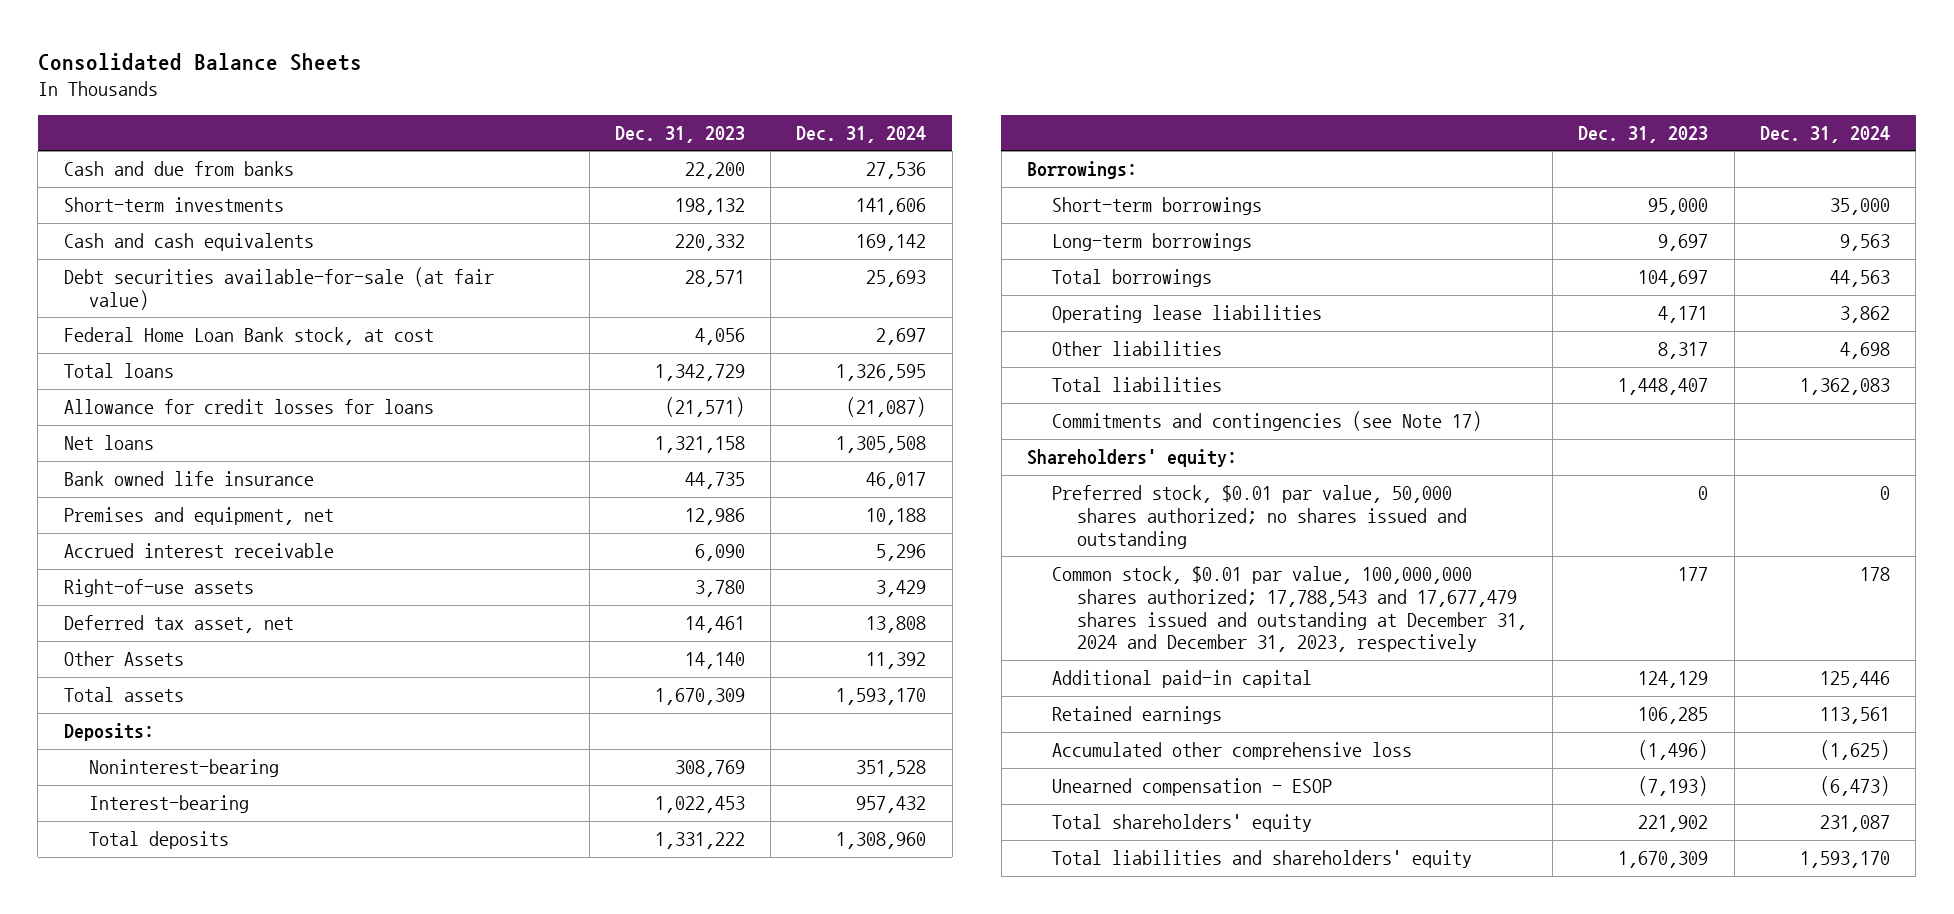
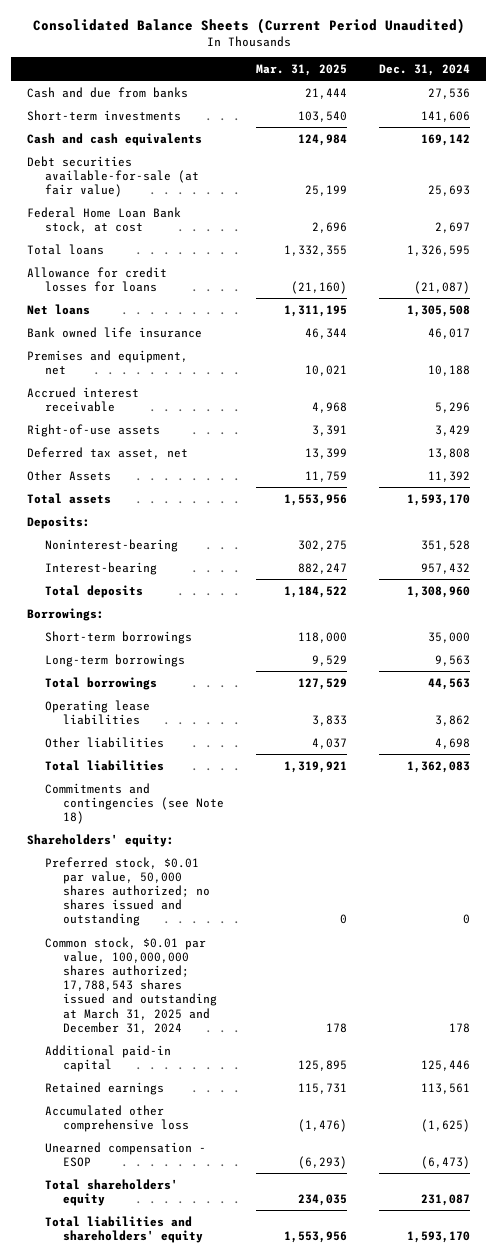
[37,52,362,71] Consolidated Balance Sheets -> [32,17,465,34] Consolidated Balance Sheets (Current Period Unaudited)
[614,125,745,143] Dec. 31, 2023 -> none
none -> [256,64,348,77] Mar. 31, 2025
[1052,411,1483,432] Commitments and contingencies (see Note 17) -> [45,782,224,825] Commitments and contingencies (see Note 18)
[1052,566,1527,653] Common stock, $0.01 par value, 100,000,000 shares authorized; 17,788,543 and 17,677,479 shares issued and outstanding at December 31, 2024 and December 31, 2023, respectively -> [45,936,217,1034] Common stock, $0.01 par value, 100,000,000 shares authorized; 17,788,543 shares issued and outstanding at March 31, 2025 and December 31, 2024

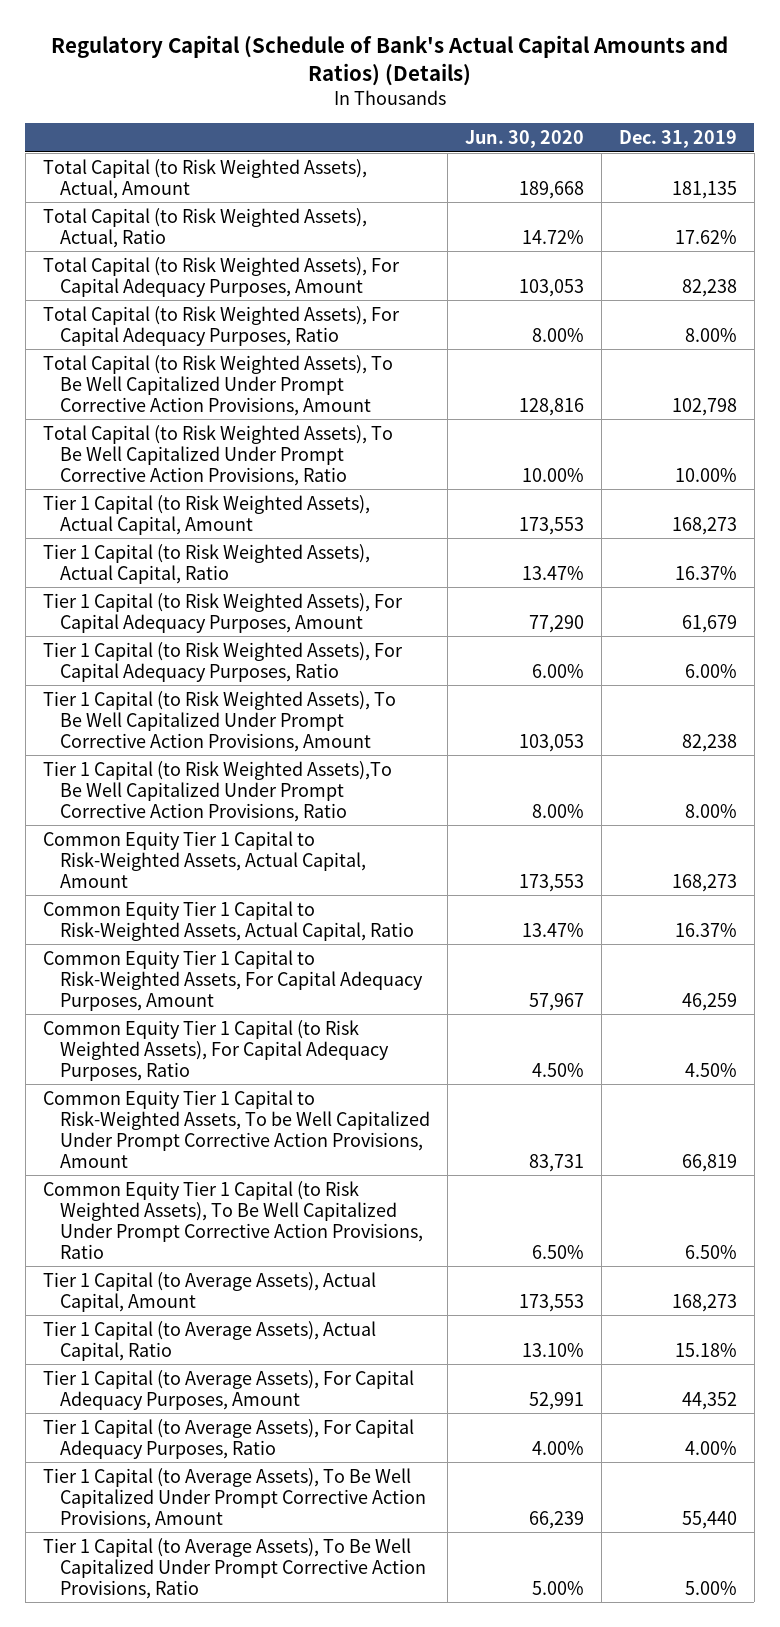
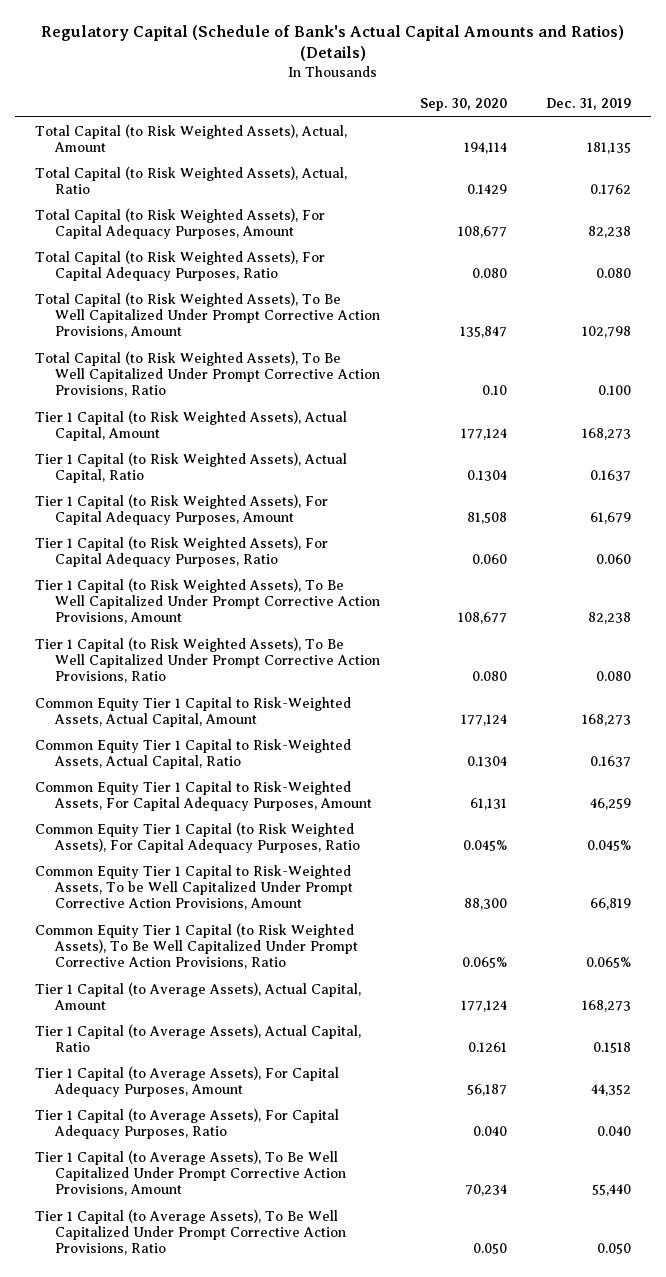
[464,130,584,149] Jun. 30, 2020 -> none
none -> [419,98,507,112] Sep. 30, 2020
[674,229,737,244] 17.62% -> [590,184,632,196] 0.1762
[684,327,737,342] 8.00% -> [596,268,632,279] 0.080
[674,467,737,482] 10.00% -> [598,385,632,396] 0.100
[674,565,737,580] 16.37% -> [590,470,632,482] 0.1637
[684,663,737,678] 6.00% -> [596,554,632,565] 0.060
[42,760,392,822] Tier 1 Capital (to Risk Weighted Assets),To Be Well Capitalized Under Prompt Corrective Action Provisions, Ratio -> [35,636,380,684] Tier 1 Capital (to Risk Weighted Assets), To Be Well Capitalized Under Prompt Corrective Action Provisions, Ratio
[684,803,737,818] 8.00% -> [596,671,632,682] 0.080
[674,922,737,937] 16.37% -> [590,756,632,768] 0.1637
[684,1062,737,1077] 4.50% -> [587,840,632,852] 0.045%
[684,1244,737,1259] 6.50% -> [586,957,632,969] 0.065%
[674,1342,737,1357] 15.18% -> [593,1042,632,1054] 0.1518
[684,1440,737,1455] 4.00% -> [597,1126,632,1137] 0.040
[684,1580,737,1595] 5.00% -> [597,1243,632,1255] 0.050

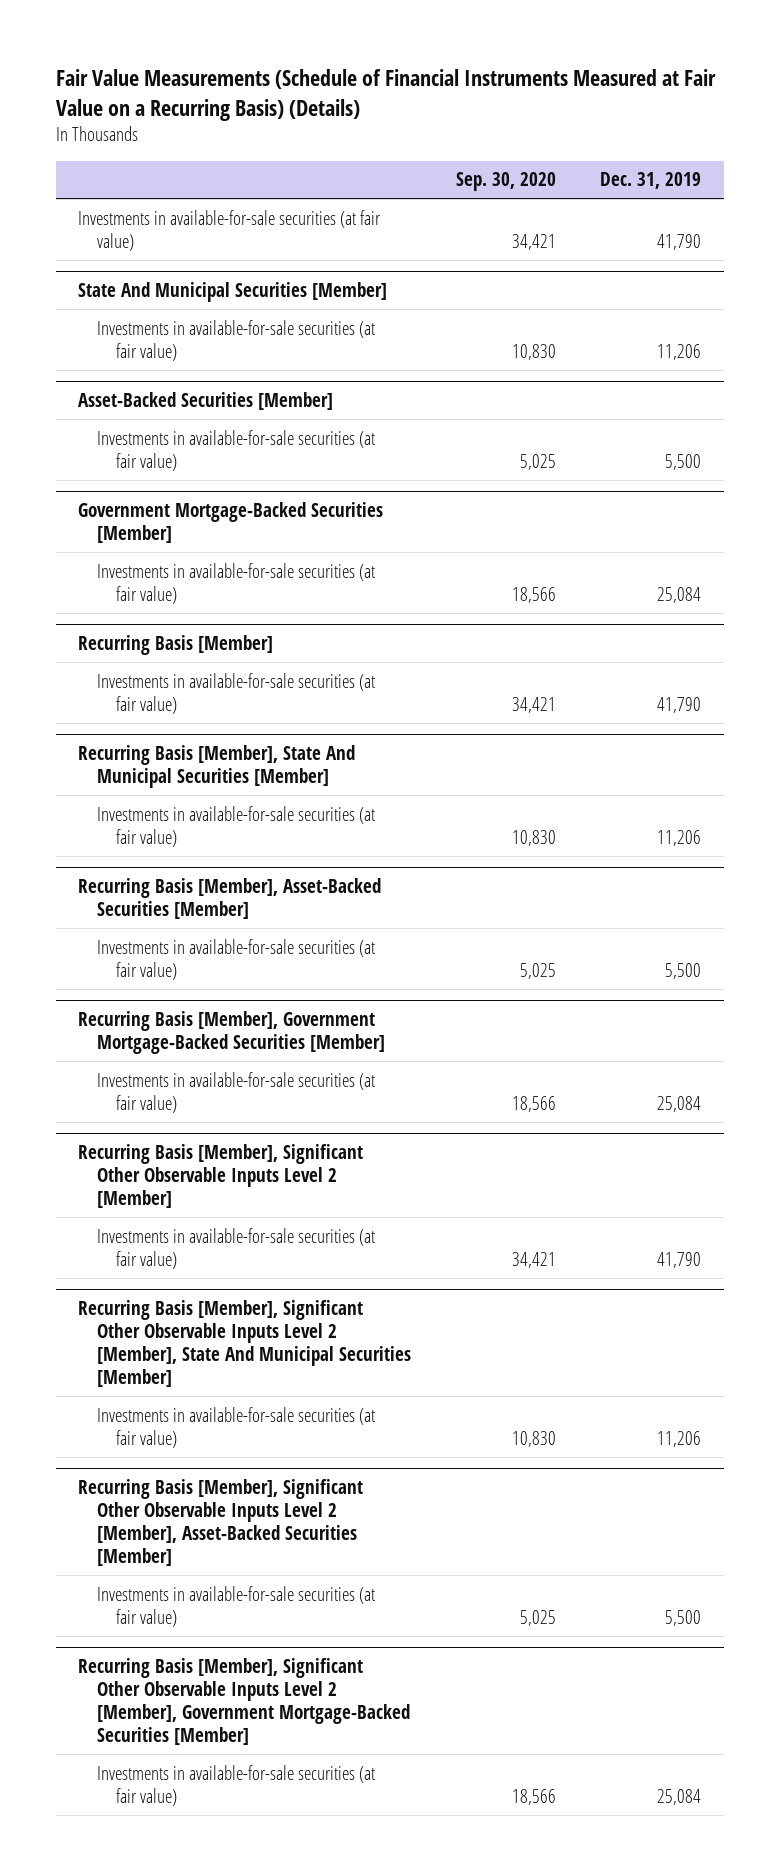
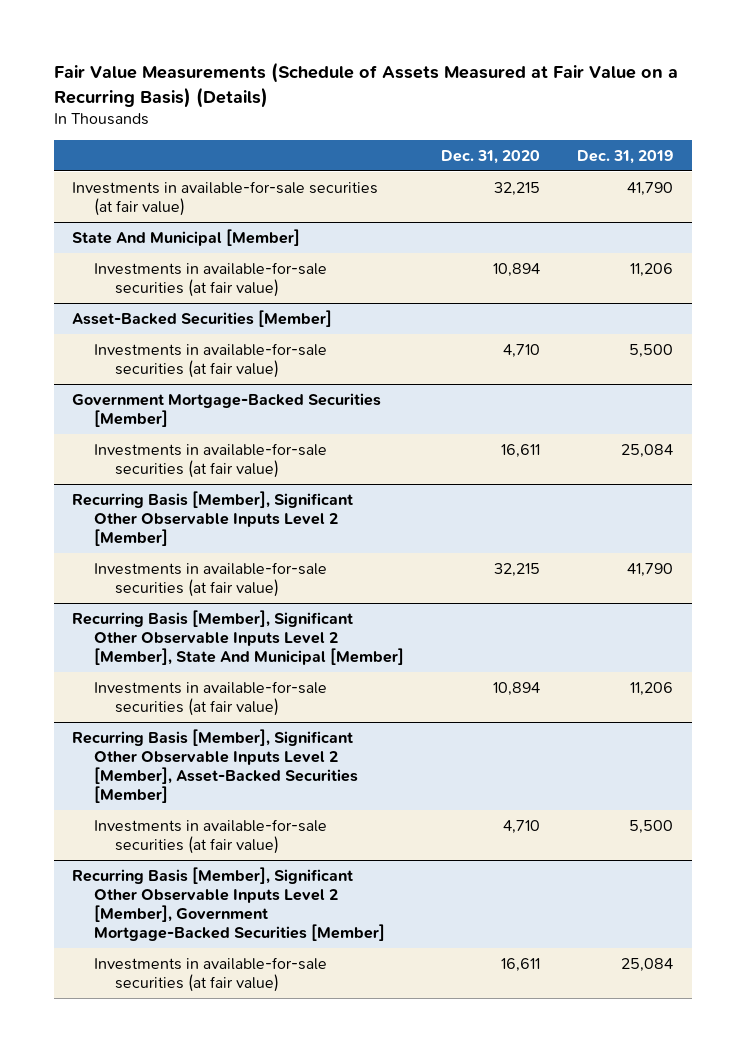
[56,68,717,121] Fair Value Measurements (Schedule of Financial Instruments Measured at Fair Value on a Recurring Basis) (Details) -> [53,62,678,108] Fair Value Measurements (Schedule of Assets Measured at Fair Value on a Recurring Basis) (Details)
[455,172,556,192] Sep. 30, 2020 -> none
none -> [441,149,541,164] Dec. 31, 2020
[78,282,388,303] State And Municipal Securities [Member] -> [72,228,301,246] State And Municipal [Member]
[78,635,274,656] Recurring Basis [Member] -> none
[97,672,376,714] Investments in available-for-sale securities (at fair value) -> none
[78,745,356,789] Recurring Basis [Member], State And Municipal Securities [Member] -> none
[97,805,376,847] Investments in available-for-sale securities (at fair value) -> none
[78,878,382,920] Recurring Basis [Member], Asset-Backed Securities [Member] -> none
[97,938,376,980] Investments in available-for-sale securities (at fair value) -> none
[78,1011,386,1055] Recurring Basis [Member], Government Mortgage-Backed Securities [Member] -> none
[97,1071,376,1113] Investments in available-for-sale securities (at fair value) -> none
[78,1300,412,1388] Recurring Basis [Member], Significant Other Observable Inputs Level 2 [Member], State And Municipal Securities [Member] -> [72,609,404,665] Recurring Basis [Member], Significant Other Observable Inputs Level 2 [Member], State And Municipal [Member]

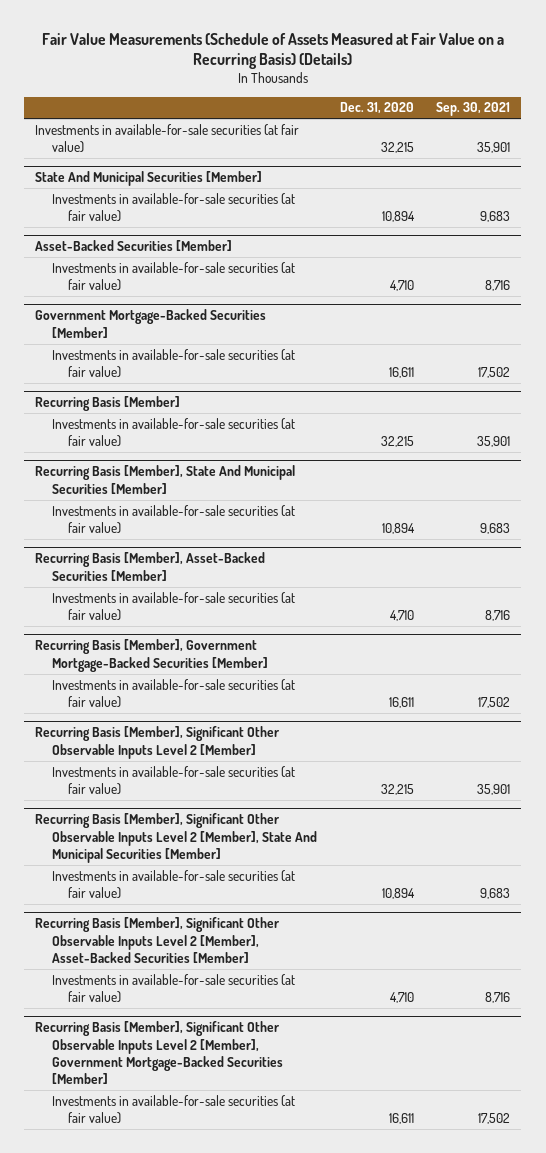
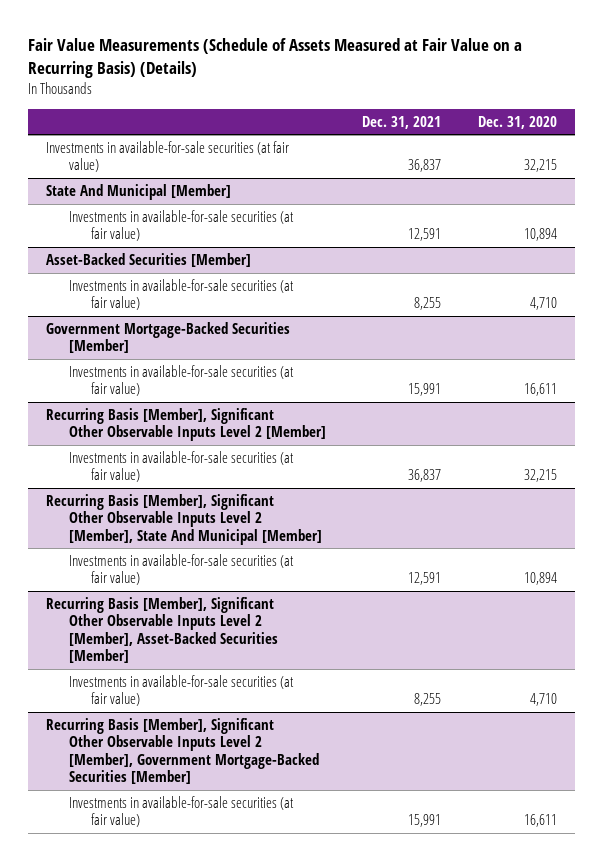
[436,102,511,117] Sep. 30, 2021 -> none
none -> [362,115,442,129] Dec. 31, 2021
[35,171,263,187] State And Municipal Securities [Member] -> [46,184,232,201] State And Municipal [Member]
[35,396,181,412] Recurring Basis [Member] -> none
[51,417,295,447] Investments in available-for-sale securities (at fair value) -> none
[35,465,296,494] Recurring Basis [Member], State And Municipal Securities [Member] -> none
[51,504,295,534] Investments in available-for-sale securities (at fair value) -> none
[35,552,266,581] Recurring Basis [Member], Asset-Backed Securities [Member] -> none
[51,591,295,621] Investments in available-for-sale securities (at fair value) -> none
[35,639,268,672] Recurring Basis [Member], Government Mortgage-Backed Securities [Member] -> none
[51,678,295,708] Investments in available-for-sale securities (at fair value) -> none
[35,813,317,863] Recurring Basis [Member], Significant Other Observable Inputs Level 2 [Member], State And Municipal Securities [Member] -> [46,494,322,545] Recurring Basis [Member], Significant Other Observable Inputs Level 2 [Member], State And Municipal [Member]

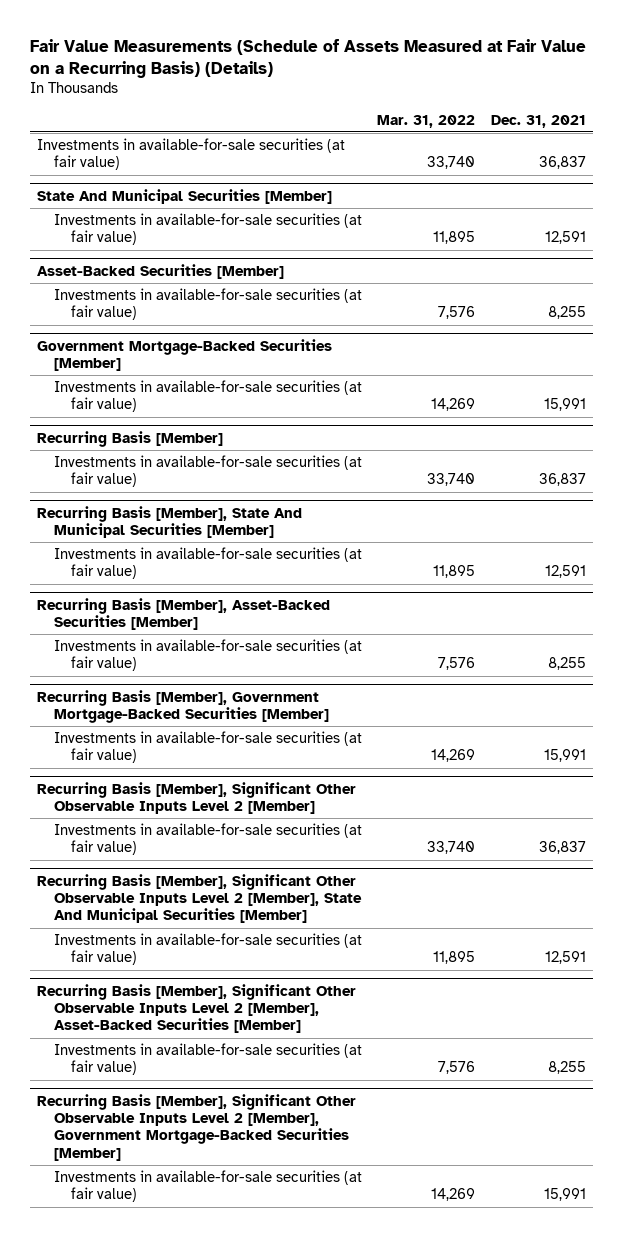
[478,115,558,129] Dec. 31, 2020 -> none
none -> [377,114,476,128] Mar. 31, 2022
[46,184,232,201] State And Municipal [Member] -> [37,188,333,204] State And Municipal Securities [Member]
none -> [37,430,224,447] Recurring Basis [Member]
none -> [54,454,363,488] Investments in available-for-sale securities (at fair value)
none -> [37,505,303,539] Recurring Basis [Member], State And Municipal Securities [Member]
none -> [54,546,363,580] Investments in available-for-sale securities (at fair value)
none -> [37,597,331,631] Recurring Basis [Member], Asset-Backed Securities [Member]
none -> [54,638,363,672] Investments in available-for-sale securities (at fair value)
none -> [37,689,330,724] Recurring Basis [Member], Government Mortgage-Backed Securities [Member]
none -> [54,730,363,764] Investments in available-for-sale securities (at fair value)
[46,494,322,545] Recurring Basis [Member], Significant Other Observable Inputs Level 2 [Member], State And Municipal [Member] -> [37,873,363,924] Recurring Basis [Member], Significant Other Observable Inputs Level 2 [Member], State And Municipal Securities [Member]

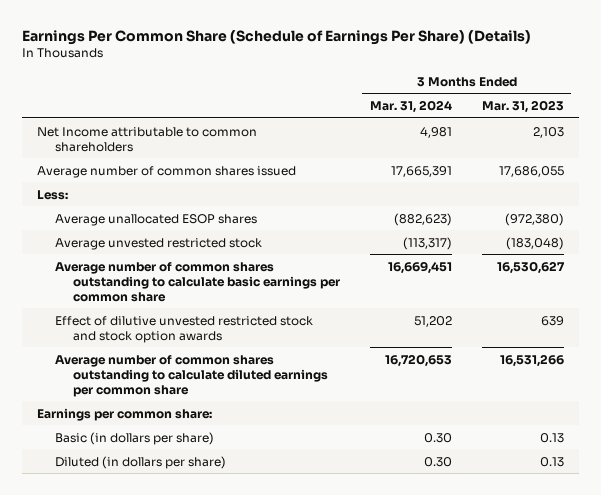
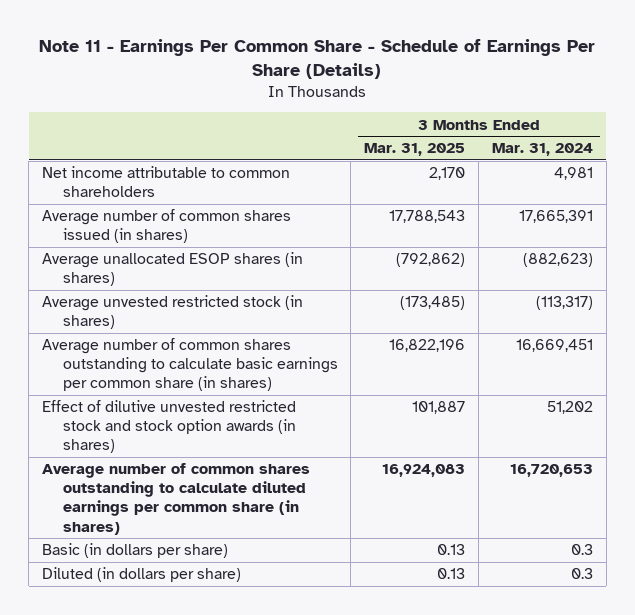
[22,29,532,45] Earnings Per Common Share (Schedule of Earnings Per Share) (Details) -> [39,39,596,80] Note 11 - Earnings Per Common Share - Schedule of Earnings Per Share (Details)
[481,100,564,114] Mar. 31, 2023 -> none
none -> [364,143,466,157] Mar. 31, 2025
[37,189,69,200] Less: -> none
[37,407,213,421] Earnings per common share: -> none
[37,126,258,152] Net Income attributable to common shareholders -> [41,166,290,198] Net income attributable to common shareholders
[37,165,297,178] Average number of common shares issued -> [41,209,291,244] Average number of common shares issued (in shares)
[54,213,257,226] Average unallocated ESOP shares -> [41,252,303,287] Average unallocated ESOP shares (in shares)
[54,237,262,250] Average unvested restricted stock -> [41,295,303,330] Average unvested restricted stock (in shares)
[54,261,340,302] Average number of common shares outstanding to calculate basic earnings per common share -> [41,338,338,392] Average number of common shares outstanding to calculate basic earnings per common share (in shares)
[54,315,313,343] Effect of dilutive unvested restricted stock and stock option awards -> [41,400,296,454] Effect of dilutive unvested restricted stock and stock option awards (in shares)
[54,354,328,397] Average number of common shares outstanding to calculate diluted earnings per common share -> [41,463,310,535] Average number of common shares outstanding to calculate diluted earnings per common share (in shares)
[423,432,452,443] 0.30 -> [570,544,593,556] 0.3
[423,456,452,467] 0.30 -> [570,568,593,580] 0.3

